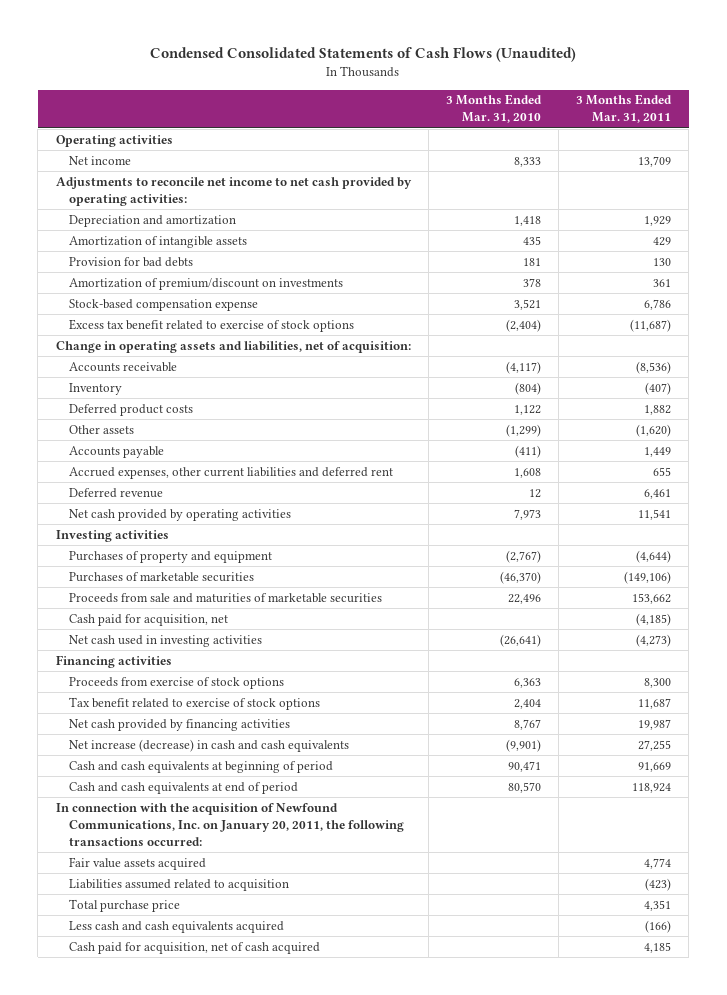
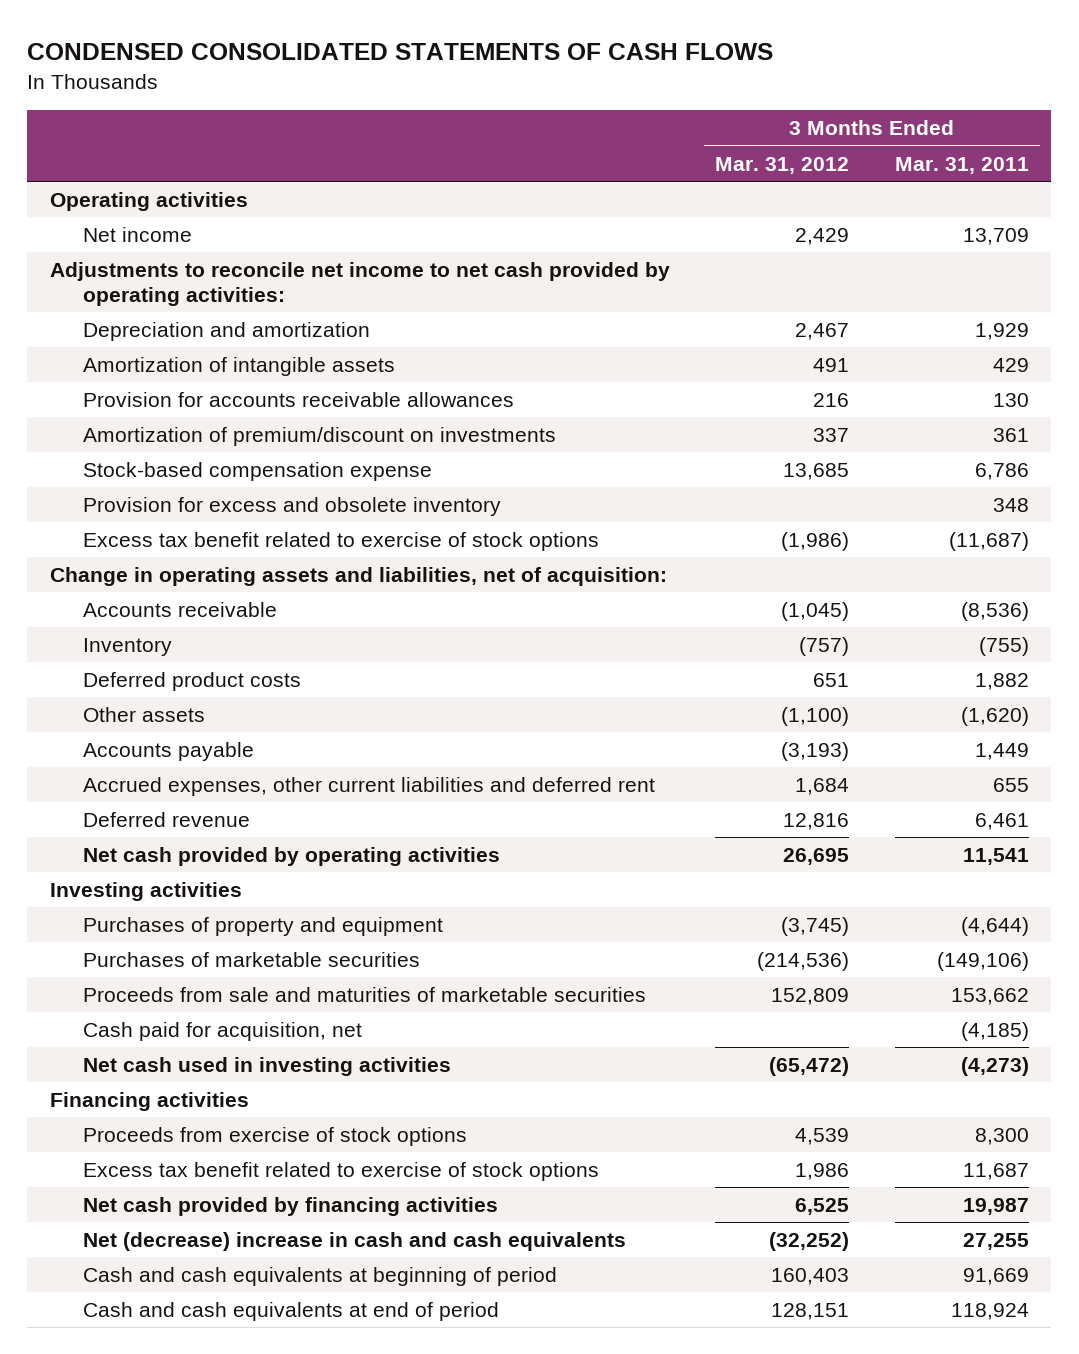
[150,47,577,63] Condensed Consolidated Statements of Cash Flows (Unaudited) -> [27,43,774,61] CONDENSED CONSOLIDATED STATEMENTS OF CASH FLOWS
[445,94,542,124] 3 Months Ended Mar. 31, 2010 -> none
none -> [715,156,850,174] Mar. 31, 2012
[69,256,194,267] Provision for bad debts -> [83,392,515,408] Provision for accounts receivable allowances
none -> [83,497,502,517] Provision for excess and obsolete inventory
[645,381,672,395] (407) -> [978,637,1029,657] (755)
[69,696,321,710] Tax benefit related to exercise of stock options -> [83,1162,600,1182] Excess tax benefit related to exercise of stock options
[69,738,350,752] Net increase (decrease) in cash and cash equivalents -> [83,1232,627,1252] Net (decrease) increase in cash and cash equivalents
[55,802,405,846] In connection with the acquisition of Newfound Communications, Inc. on January 20, 2011, the following transactions occurred: -> none
[69,856,207,870] Fair value assets acquired -> none
[69,878,290,891] Liabilities assumed related to acquisition -> none
[69,898,181,912] Total purchase price -> none
[69,920,285,933] Less cash and cash equivalents acquired -> none
[69,941,321,954] Cash paid for acquisition, net of cash acquired -> none

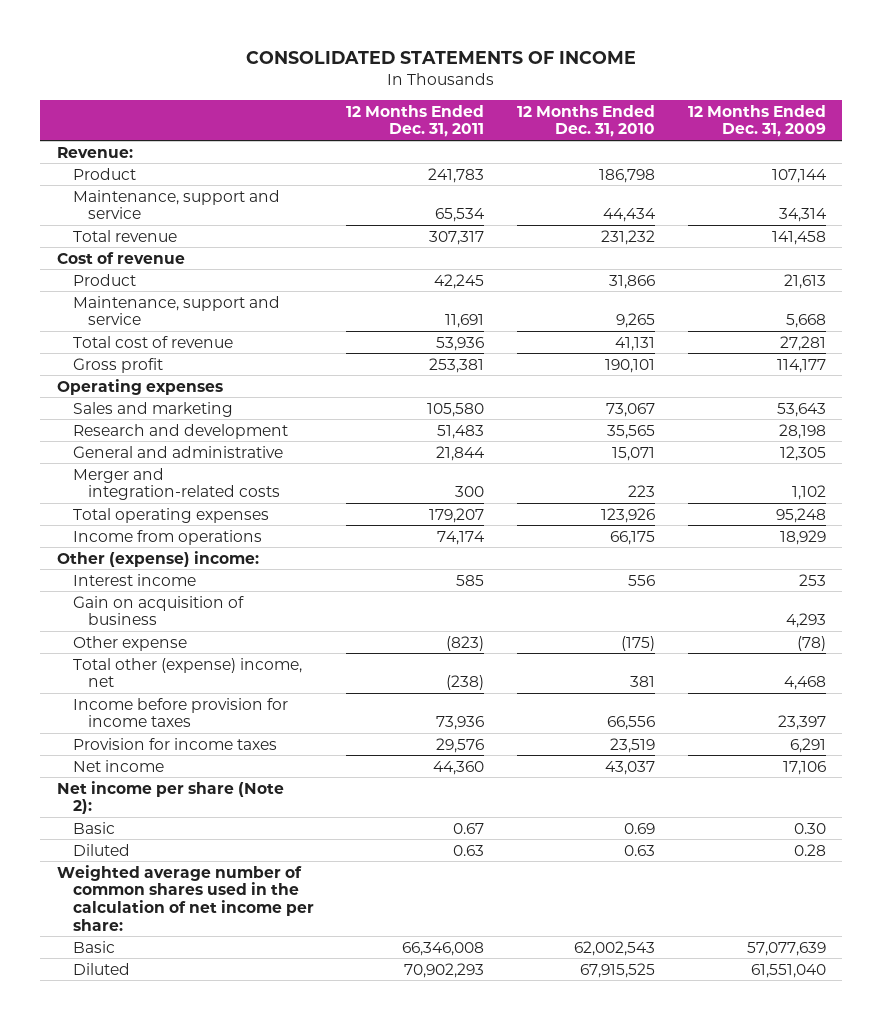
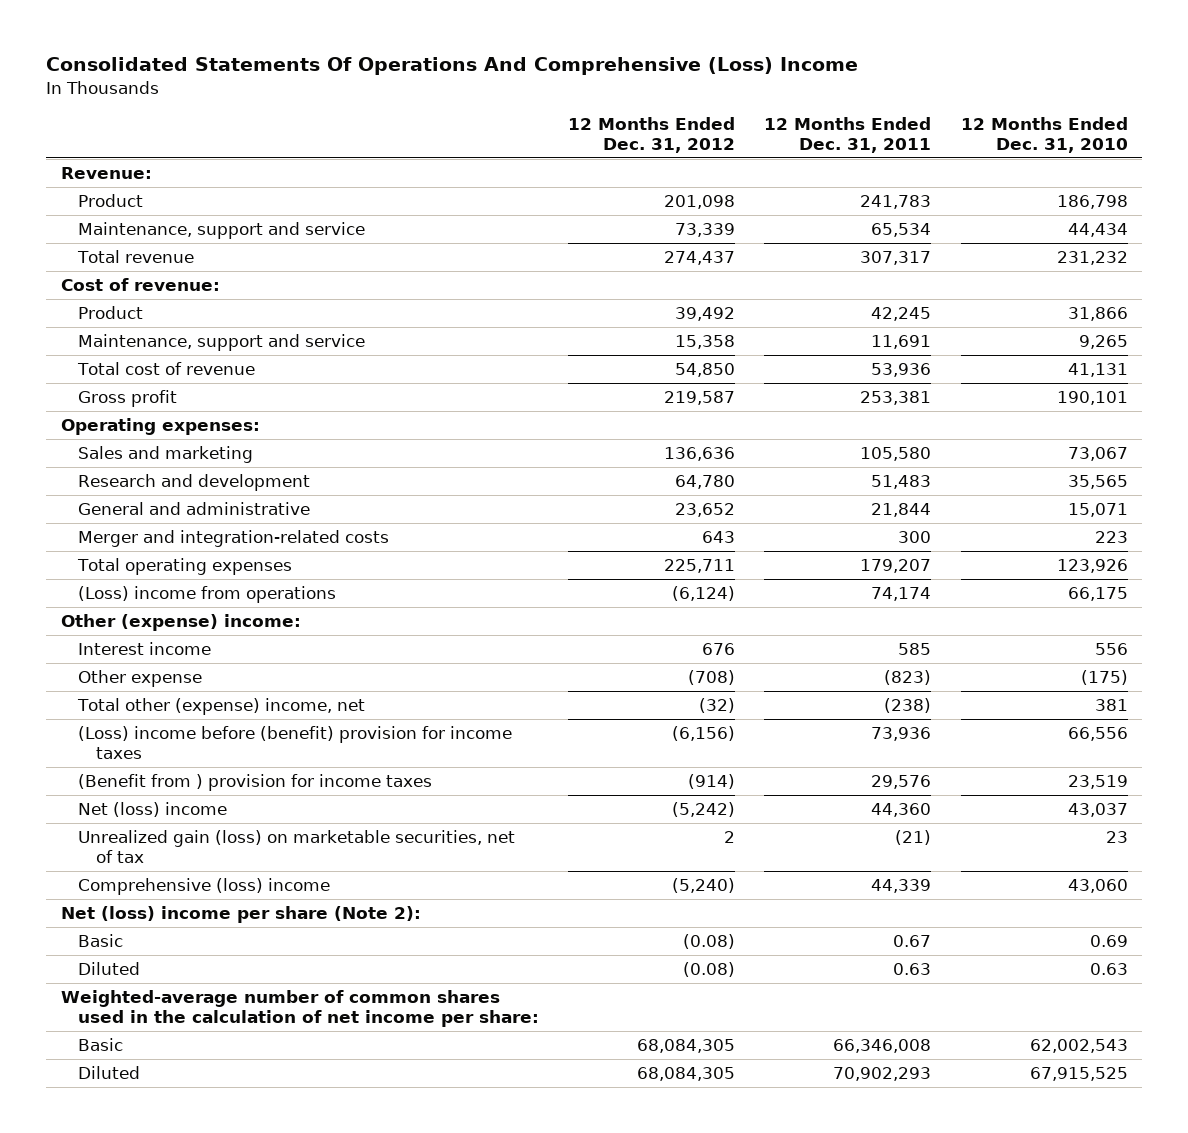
[246,51,637,65] CONSOLIDATED STATEMENTS OF INCOME -> [46,57,859,76] Consolidated Statements Of Operations And Comprehensive (Loss) Income
[687,104,826,138] 12 Months Ended Dec. 31, 2009 -> none
none -> [568,116,736,153] 12 Months Ended Dec. 31, 2012
[56,251,185,264] Cost of revenue -> [60,277,220,291] Cost of revenue:
[56,378,223,395] Operating expenses -> [60,417,260,435] Operating expenses:
[72,529,262,545] Income from operations -> [78,585,337,603] (Loss) income from operations
[72,595,244,626] Gain on acquisition of business -> none
[72,697,288,728] Income before provision for income taxes -> [78,725,513,759] (Loss) income before (benefit) provision for income taxes
[72,737,277,750] Provision for income taxes -> [78,773,433,791] (Benefit from ) provision for income taxes
[72,759,164,772] Net income -> [78,801,228,817] Net (loss) income
none -> [78,829,516,863] Unrealized gain (loss) on marketable securities, net of tax
none -> [78,877,331,895] Comprehensive (loss) income
[56,780,284,815] Net income per share (Note 2): -> [60,905,421,923] Net (loss) income per share (Note 2):
[56,864,314,931] Weighted average number of common shares used in the calculation of net income per share: -> [60,989,540,1027] Weighted-average number of common shares used in the calculation of net income per share:

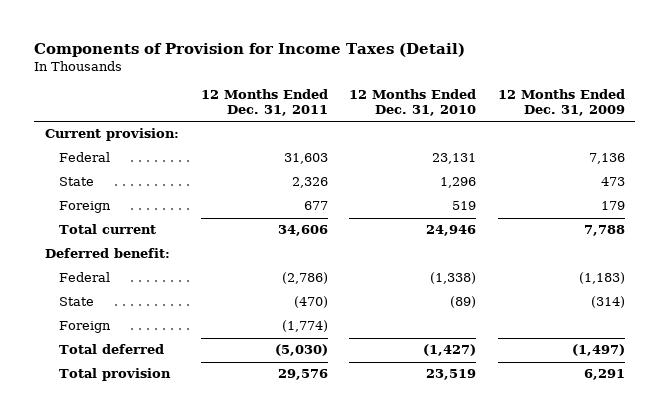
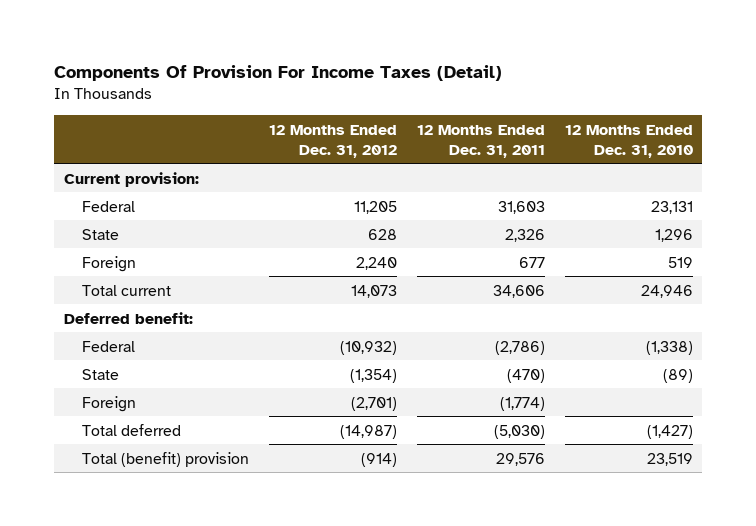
[34,42,466,57] Components of Provision for Income Taxes (Detail) -> [53,65,502,82] Components Of Provision For Income Taxes (Detail)
[497,89,625,116] 12 Months Ended Dec. 31, 2009 -> none
none -> [268,124,397,158] 12 Months Ended Dec. 31, 2012
[59,368,172,382] Total provision -> [81,451,249,467] Total (benefit) provision

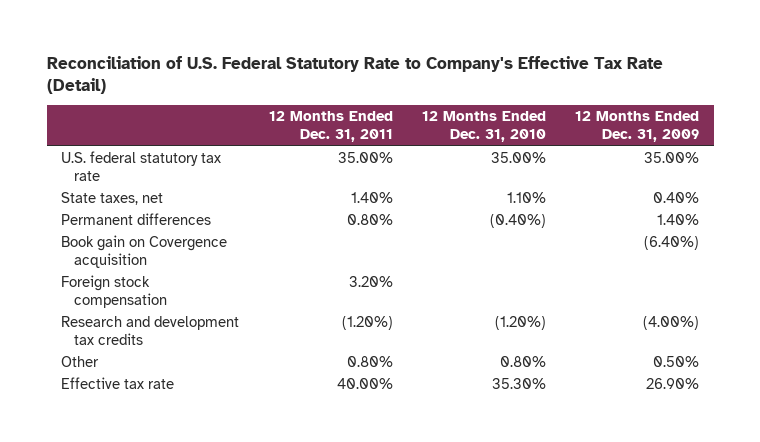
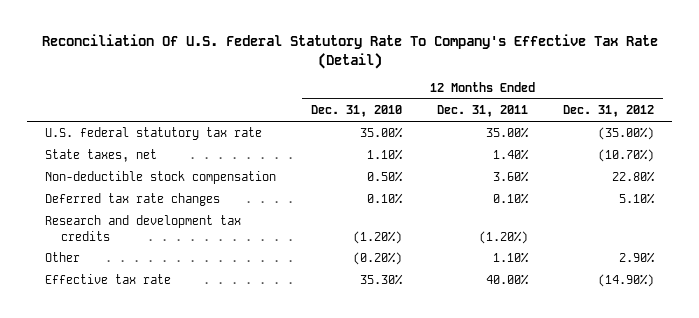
[46,55,663,95] Reconciliation of U.S. Federal Statutory Rate to Company's Effective Tax Rate (Detail) -> [41,34,658,69] Reconciliation Of U.S. Federal Statutory Rate To Company's Effective Tax Rate (Detail)
[574,111,699,143] 12 Months Ended Dec. 31, 2009 -> none
none -> [563,105,655,118] Dec. 31, 2012
[61,212,212,225] Permanent differences -> none
[61,234,228,268] Book gain on Covergence acquisition -> none
[61,274,167,308] Foreign stock compensation -> none
none -> [44,171,276,185] Non-deductible stock compensation
none -> [44,193,220,207] Deferred tax rate changes
[346,355,393,367] 0.80% -> [493,252,530,264] 1.10%
[499,355,546,367] 0.80% -> [353,252,403,266] (0.20%)

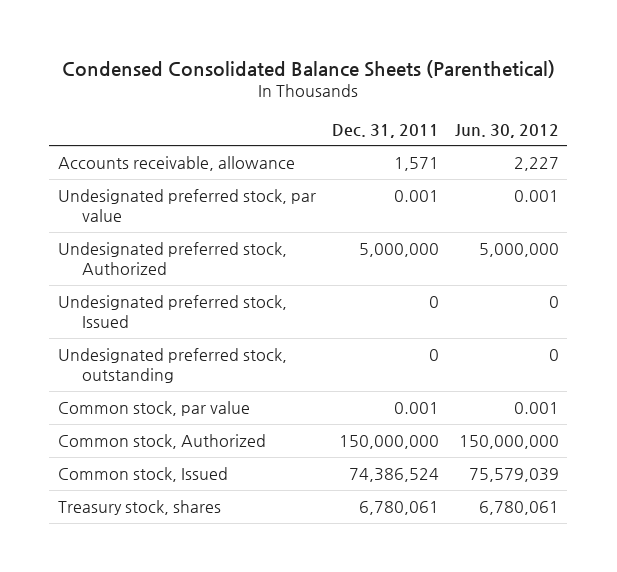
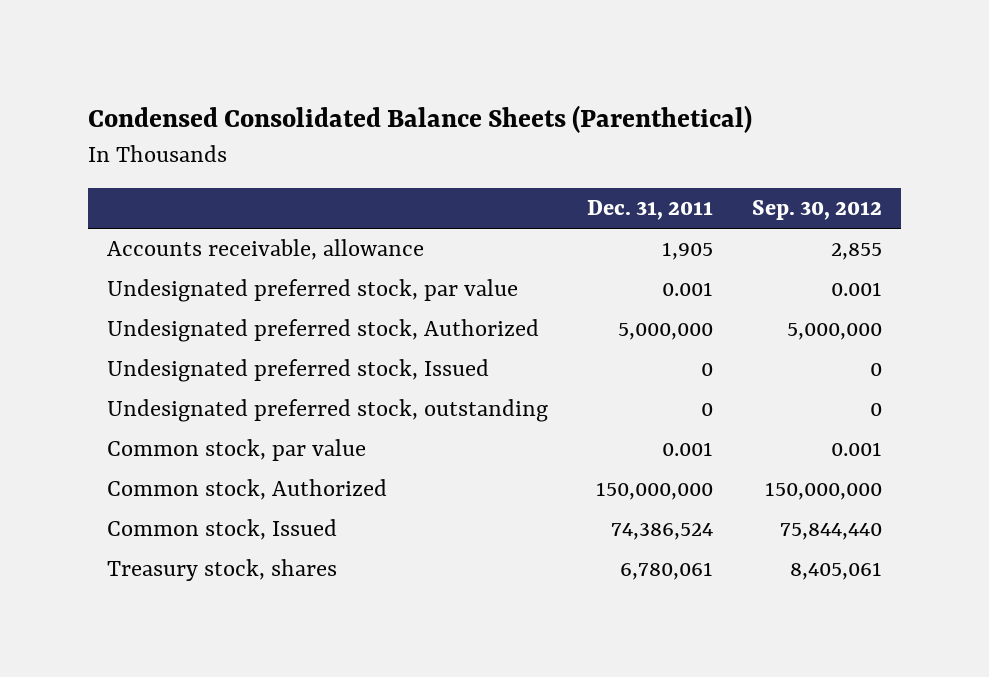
[455,123,560,138] Jun. 30, 2012 -> none
none -> [751,200,882,221] Sep. 30, 2012
[393,156,439,171] 1,571 -> [661,242,713,261] 1,905

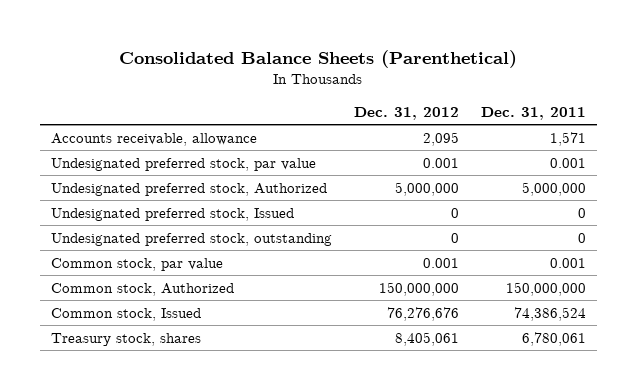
[87,105,752,134] Condensed Consolidated Balance Sheets (Parenthetical) -> [119,49,518,68] Consolidated Balance Sheets (Parenthetical)
[751,200,882,221] Sep. 30, 2012 -> none
none -> [353,106,459,120] Dec. 31, 2012
[661,242,713,261] 1,905 -> [549,131,586,146] 1,571

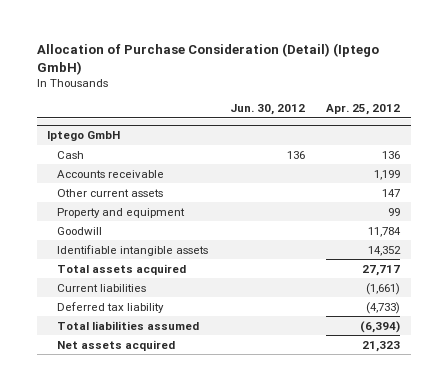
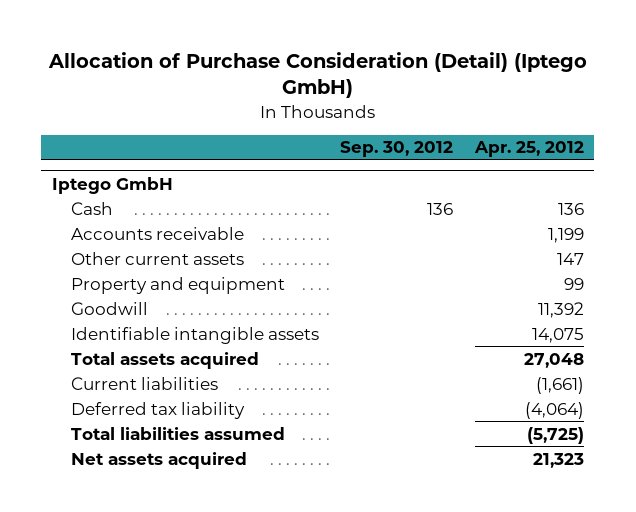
[229,104,305,116] Jun. 30, 2012 -> none
none -> [340,141,454,158] Sep. 30, 2012
[368,226,402,237] 11,784 -> [537,301,584,318] 11,392
[368,245,402,256] 14,352 -> [531,327,584,343] 14,075
[362,264,401,276] 27,717 -> [523,352,584,368] 27,048
[366,301,401,314] (4,733) -> [524,401,584,419] (4,064)
[360,320,401,333] (6,394) -> [526,426,584,444] (5,725)

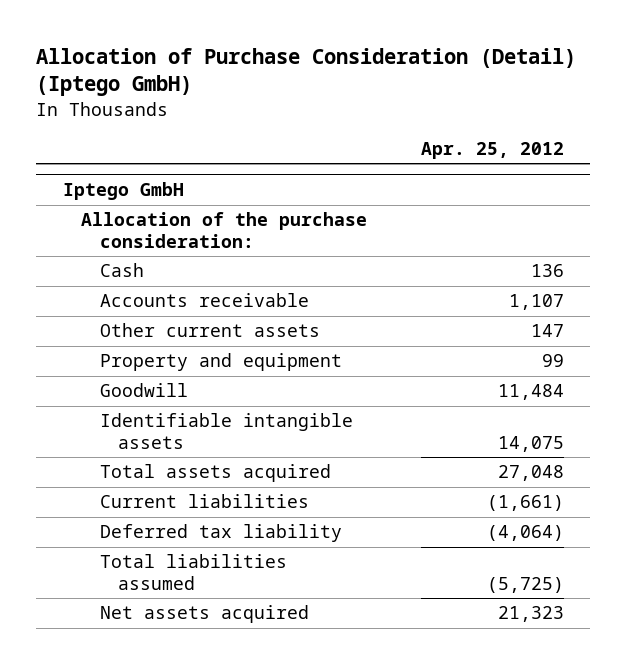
[340,141,454,158] Sep. 30, 2012 -> none
none -> [81,212,368,248] Allocation of the purchase consideration:
[547,227,584,243] 1,199 -> [508,294,564,311] 1,107
[537,301,584,318] 11,392 -> [497,384,564,401] 11,484

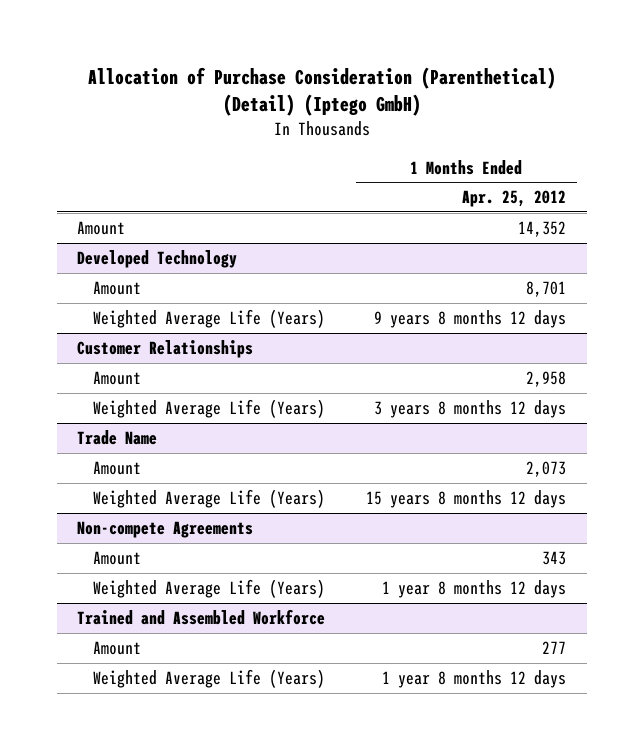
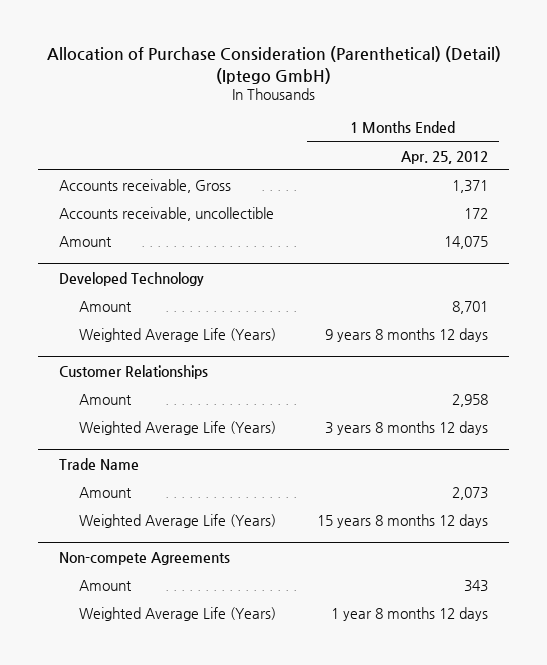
none -> [58,179,231,194] Accounts receivable, Gross
none -> [58,207,274,222] Accounts receivable, uncollectible
[518,220,567,237] 14,352 -> [444,236,489,250] 14,075
[77,608,326,625] Trained and Assembled Workforce -> none
[93,640,142,655] Amount -> none
[93,668,326,688] Weighted Average Life (Years) -> none

